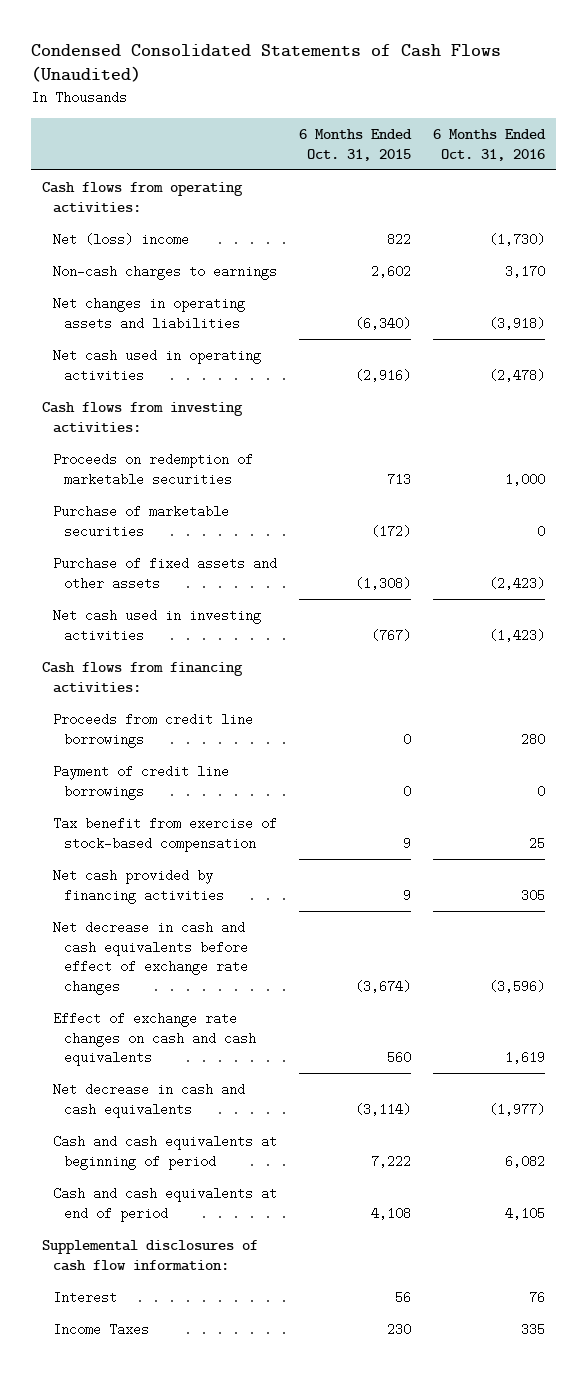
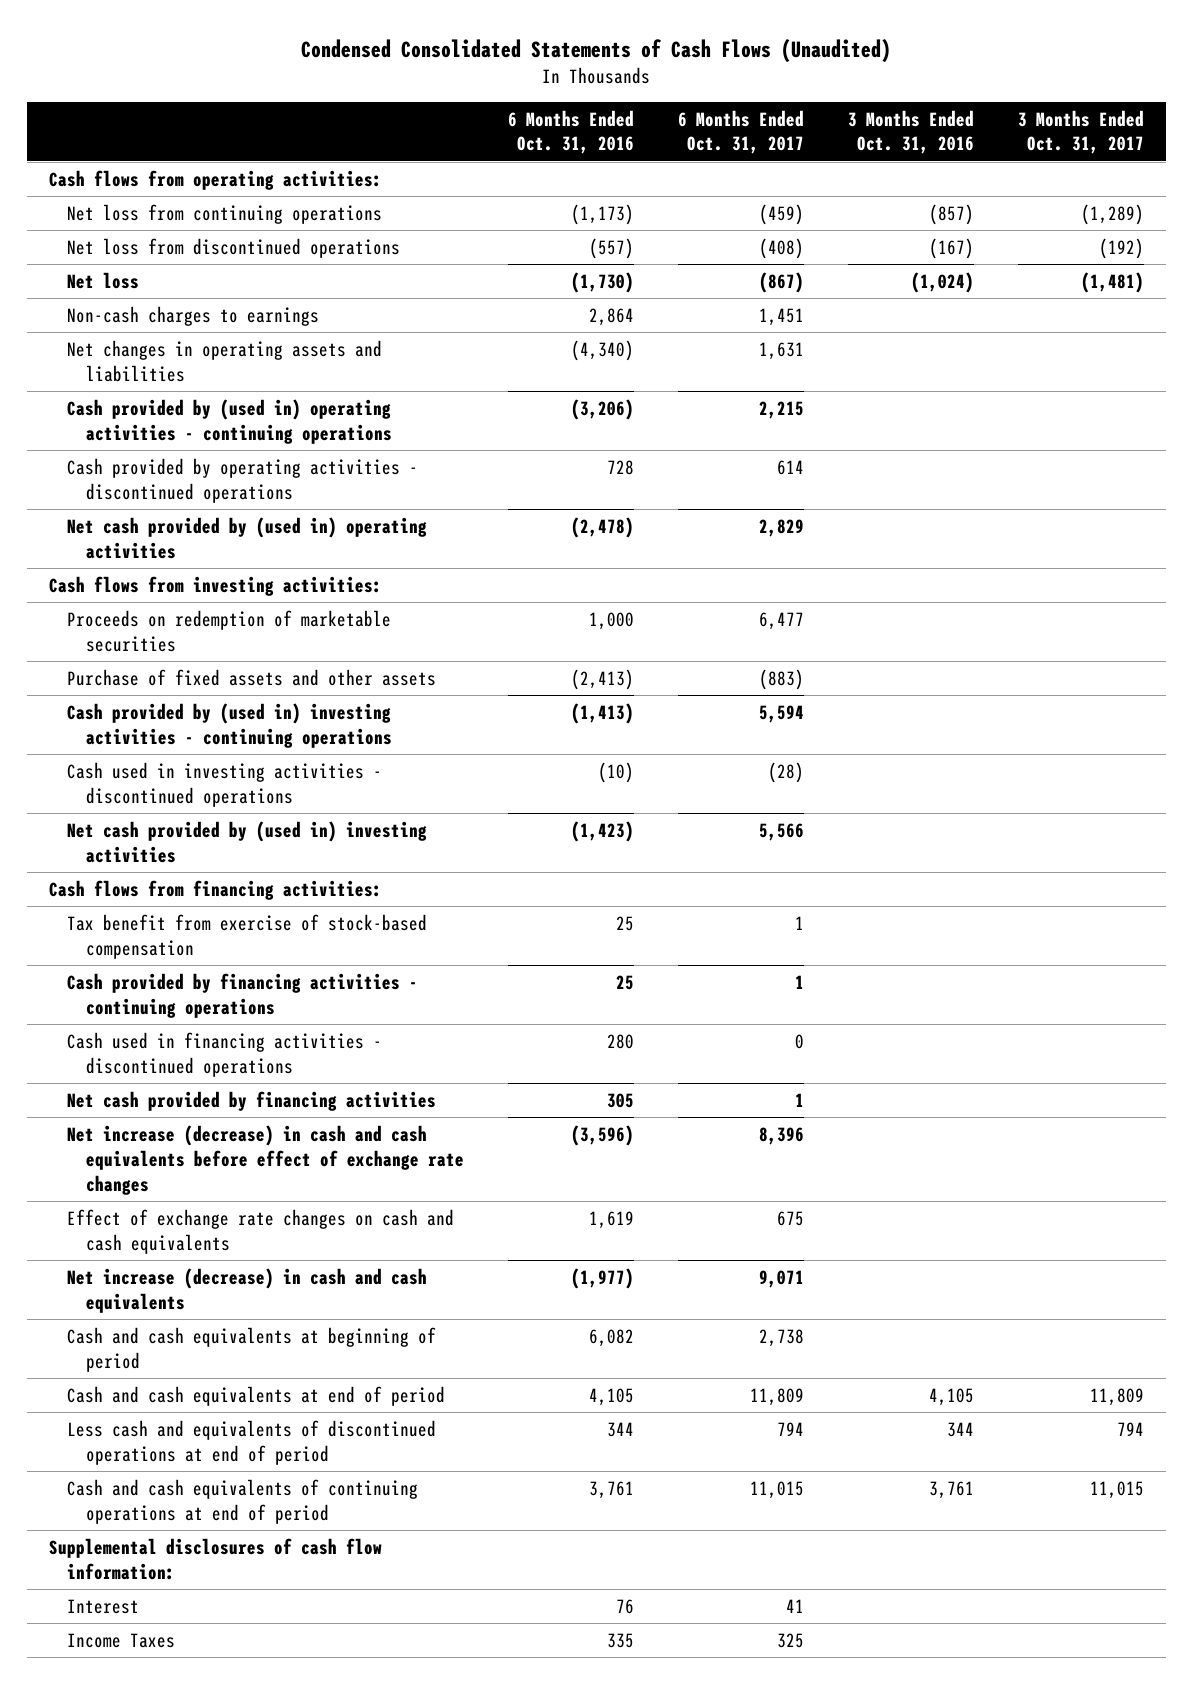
[299,128,413,161] 6 Months Ended Oct. 31, 2015 -> none
none -> [677,109,804,155] 6 Months Ended Oct. 31, 2017
none -> [847,109,974,155] 3 Months Ended Oct. 31, 2016
none -> [1017,109,1144,155] 3 Months Ended Oct. 31, 2017
none -> [67,203,383,224] Net loss from continuing operations
none -> [67,237,401,258] Net loss from discontinued operations
[52,232,189,246] Net (loss) income -> [67,271,140,289] Net loss
[505,264,546,278] 3,170 -> [588,307,634,326] 2,864
[489,316,546,330] (3,918) -> [570,339,634,361] (4,340)
none -> [67,398,392,444] Cash provided by (used in) operating activities - continuing operations
none -> [67,457,419,503] Cash provided by operating activities - discontinued operations
[52,348,261,382] Net cash used in operating activities -> [67,516,428,559] Net cash provided by (used in) operating activities
[52,504,229,538] Purchase of marketable securities -> none
[489,576,546,590] (2,423) -> [570,668,634,690] (2,413)
none -> [67,702,392,748] Cash provided by (used in) investing activities - continuing operations
none -> [67,761,383,807] Cash used in investing activities - discontinued operations
[52,608,261,642] Net cash used in investing activities -> [67,820,428,863] Net cash provided by (used in) investing activities
[52,712,253,748] Proceeds from credit line borrowings -> none
[52,764,229,800] Payment of credit line borrowings -> none
none -> [67,972,419,1018] Cash provided by financing activities - continuing operations
none -> [67,1031,383,1077] Cash used in financing activities - discontinued operations
[52,920,249,996] Net decrease in cash and cash equivalents before effect of exchange rate changes -> [67,1124,464,1195] Net increase (decrease) in cash and cash equivalents before effect of exchange rate changes
[52,1082,245,1118] Net decrease in cash and cash equivalents -> [67,1267,428,1313] Net increase (decrease) in cash and cash equivalents
none -> [67,1419,437,1465] Less cash and equivalents of discontinued operations at end of period
none -> [67,1478,419,1524] Cash and cash equivalents of continuing operations at end of period

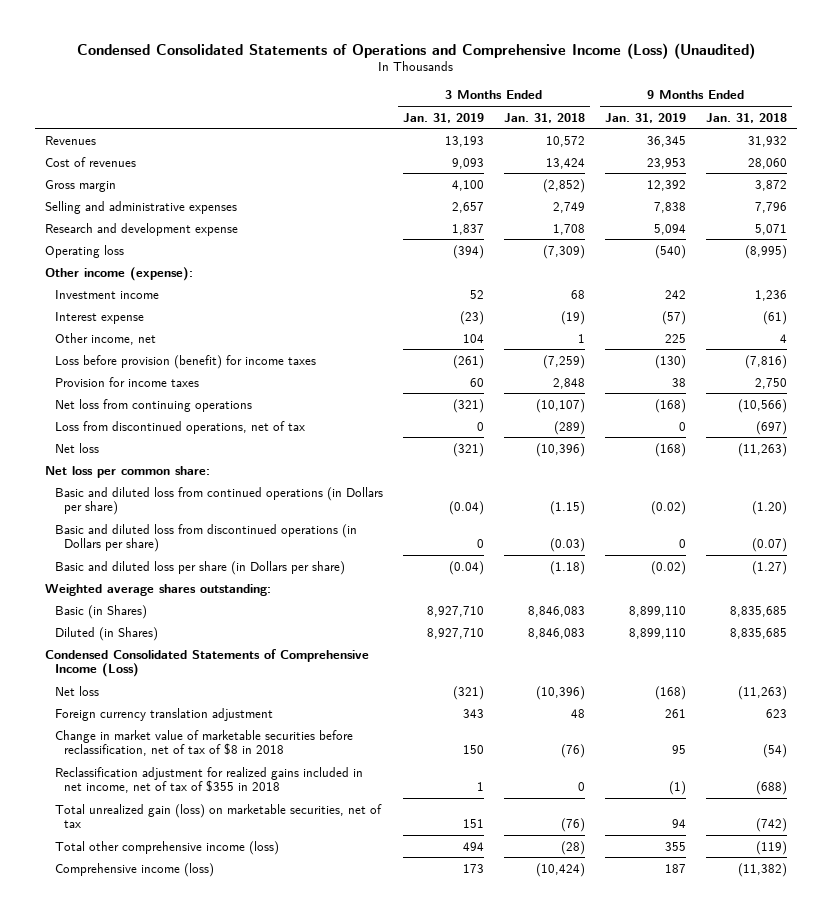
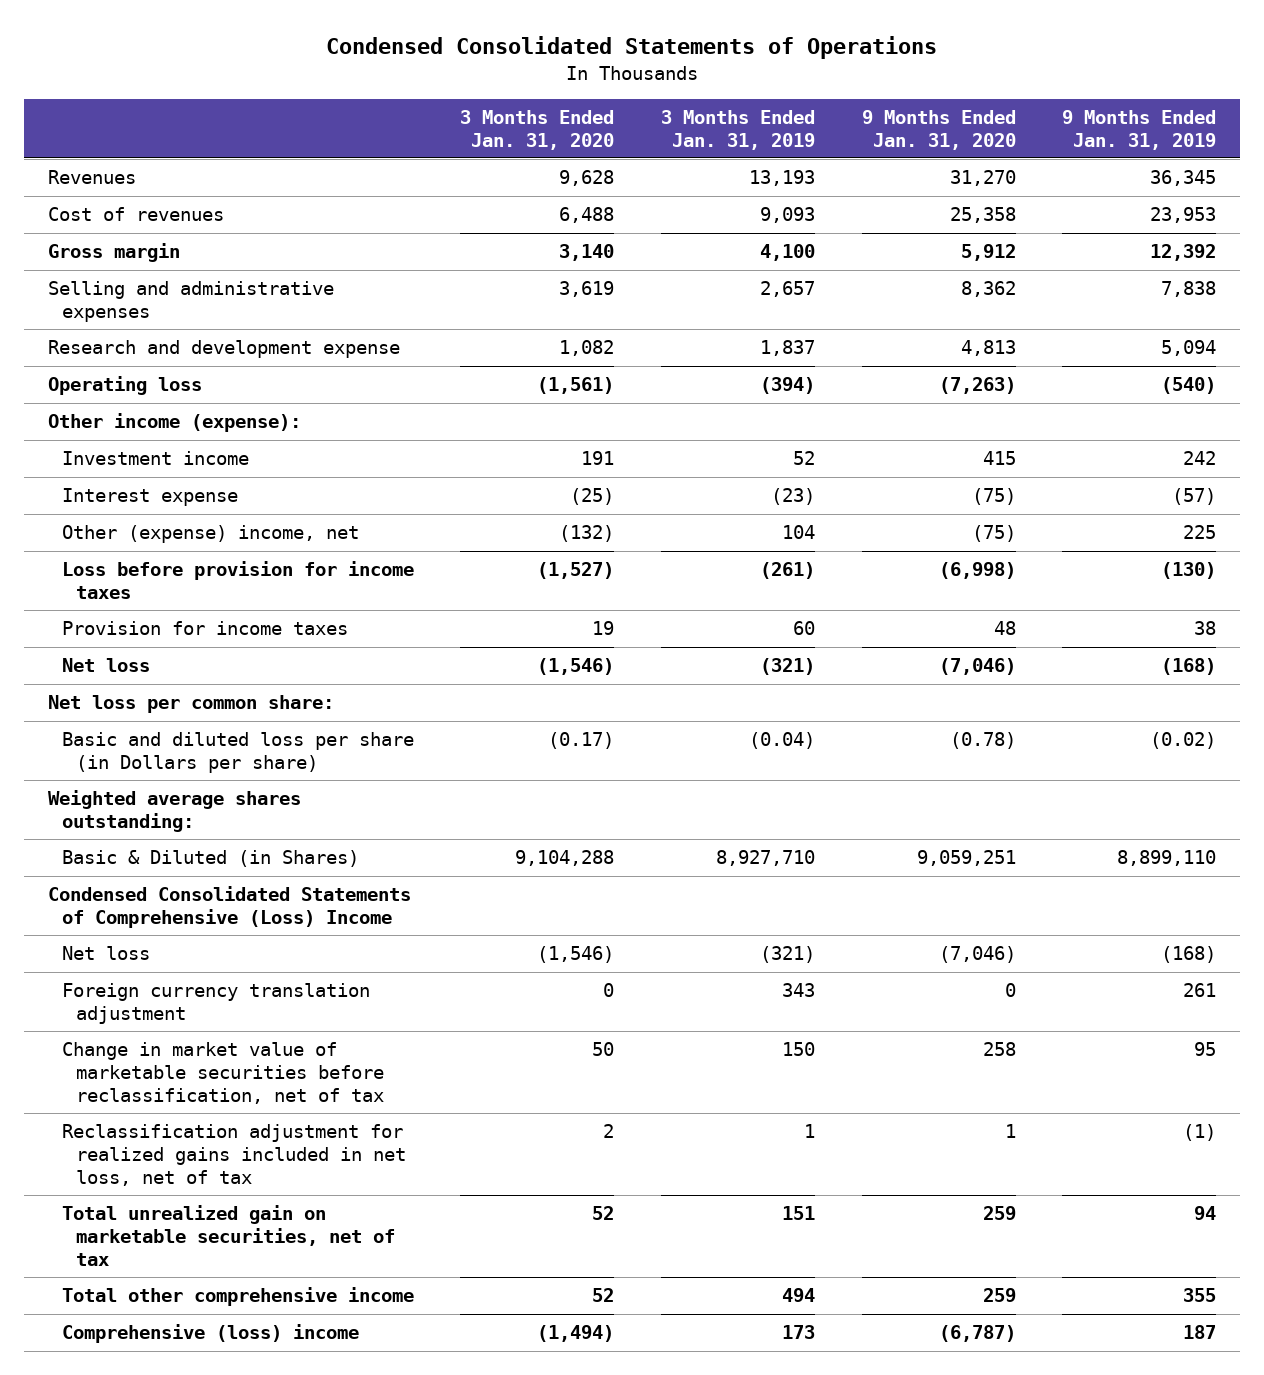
[76,42,755,59] Condensed Consolidated Statements of Operations and Comprehensive Income (Loss) (Unaudited) -> [325,35,937,59] Condensed Consolidated Statements of Operations
[503,112,585,123] Jan. 31, 2018 -> none
[705,112,787,123] Jan. 31, 2018 -> none
none -> [460,109,615,150] 3 Months Ended Jan. 31, 2020
none -> [861,109,1016,150] 9 Months Ended Jan. 31, 2020
[54,332,156,345] Other income, net -> [61,525,359,544] Other (expense) income, net
[54,354,316,369] Loss before provision (benefit) for income taxes -> [61,561,414,599] Loss before provision for income taxes
[54,398,252,412] Net loss from continuing operations -> none
[54,420,305,434] Loss from discontinued operations, net of tax -> none
[54,486,383,516] Basic and diluted loss from continued operations (in Dollars per share) -> none
[54,523,357,553] Basic and diluted loss from discontinued operations (in Dollars per share) -> none
[54,604,147,619] Basic (in Shares) -> none
[54,626,158,641] Diluted (in Shares) -> [61,850,359,868] Basic & Diluted (in Shares)
[45,648,370,678] Condensed Consolidated Statements of Comprehensive Income (Loss) -> [47,886,411,928] Condensed Consolidated Statements of Comprehensive (Loss) Income
[54,729,353,757] Change in market value of marketable securities before reclassification, net of tax of $8 in 2018 -> [61,1042,384,1104] Change in market value of marketable securities before reclassification, net of tax
[54,766,363,794] Reclassification adjustment for realized gains included in net income, net of tax of $355 in 2018 -> [61,1124,406,1186] Reclassification adjustment for realized gains included in net loss, net of tax
[54,803,382,829] Total unrealized gain (loss) on marketable securities, net of tax -> [61,1205,395,1266] Total unrealized gain on marketable securities, net of tax
[54,840,279,855] Total other comprehensive income (loss) -> [61,1287,414,1307] Total other comprehensive income
[54,862,214,877] Comprehensive income (loss) -> [61,1324,359,1344] Comprehensive (loss) income

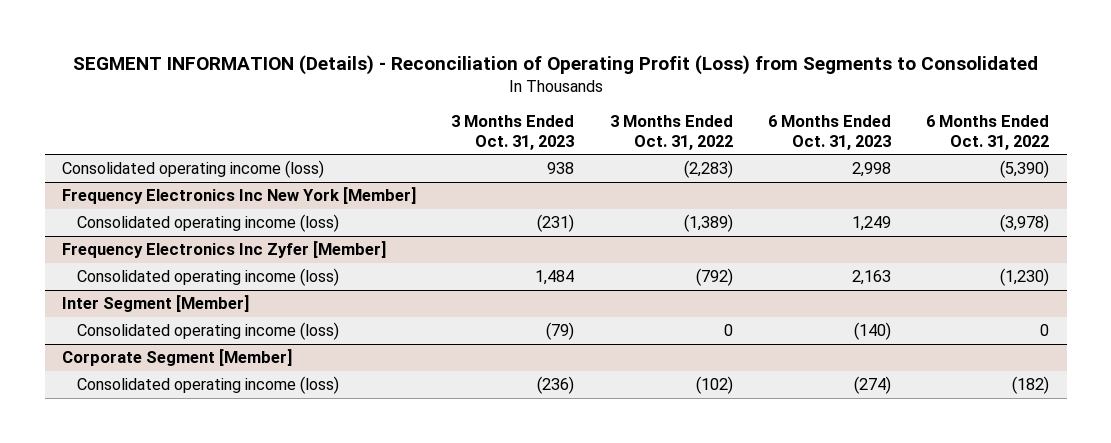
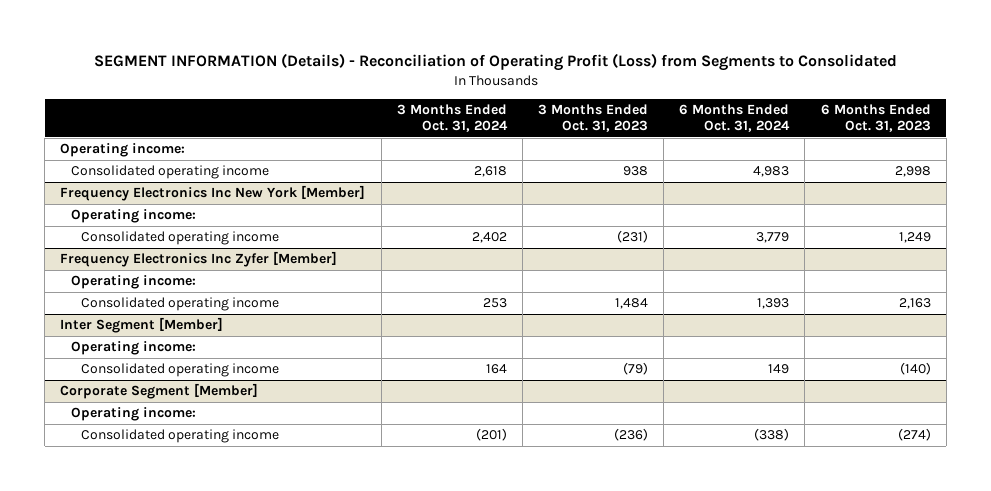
[609,115,733,150] 3 Months Ended Oct. 31, 2022 -> none
[926,115,1050,150] 6 Months Ended Oct. 31, 2022 -> none
none -> [396,104,508,133] 3 Months Ended Oct. 31, 2024
none -> [679,104,791,133] 6 Months Ended Oct. 31, 2024
none -> [60,143,186,158] Operating income:
[62,160,325,179] Consolidated operating income (loss) -> [70,165,269,180] Consolidated operating income
none -> [70,209,196,224] Operating income:
[77,214,340,233] Consolidated operating income (loss) -> [81,231,280,246] Consolidated operating income
none -> [70,275,196,290] Operating income:
[77,268,340,287] Consolidated operating income (loss) -> [81,297,280,312] Consolidated operating income
none -> [70,341,196,356] Operating income:
[77,322,340,341] Consolidated operating income (loss) -> [81,363,280,378] Consolidated operating income
none -> [70,407,196,422] Operating income:
[77,376,340,395] Consolidated operating income (loss) -> [81,429,280,444] Consolidated operating income

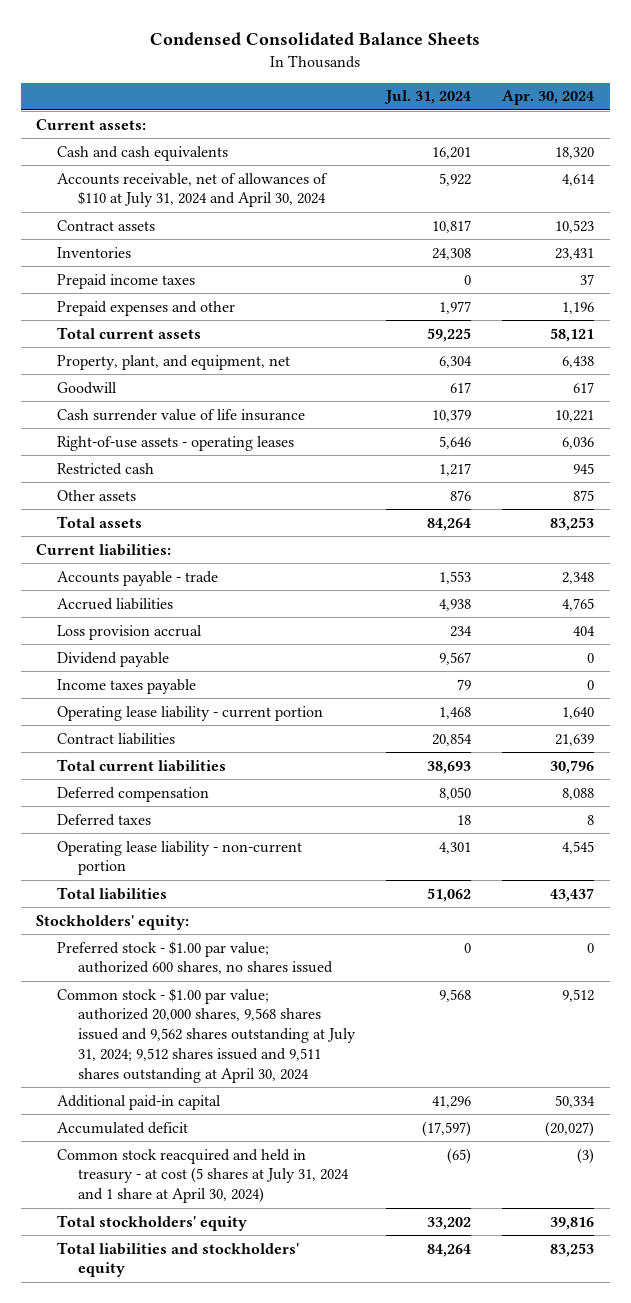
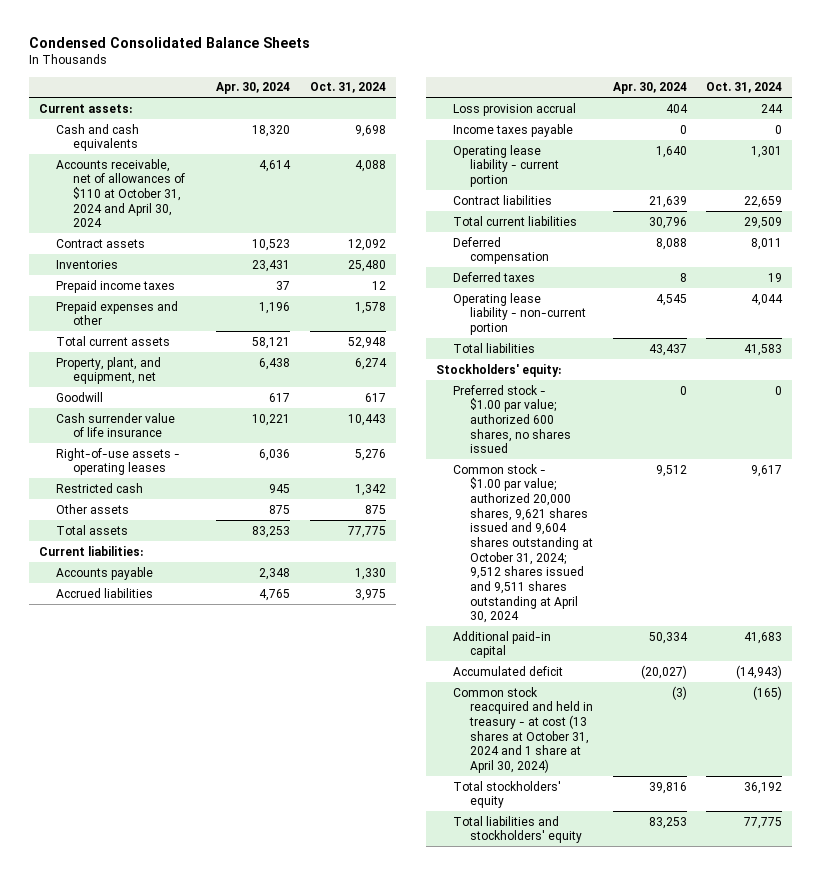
[383,90,471,105] Jul. 31, 2024 -> none
none -> [309,82,386,94] Oct. 31, 2024
[57,172,329,208] Accounts receivable, net of allowances of $110 at July 31, 2024 and April 30, 2024 -> [56,158,185,228] Accounts receivable, net of allowances of $110 at October 31, 2024 and April 30, 2024
[57,570,219,586] Accounts payable - trade -> [56,566,154,580] Accounts payable
[57,651,170,667] Dividend payable -> none
[57,987,356,1083] Common stock - $1.00 par value; authorized 20,000 shares, 9,568 shares issued and 9,562 shares outstanding at July 31, 2024; 9,512 shares issued and 9,511 shares outstanding at April 30, 2024 -> [452,463,593,624] Common stock - $1.00 par value; authorized 20,000 shares, 9,621 shares issued and 9,604 shares outstanding at October 31, 2024; 9,512 shares issued and 9,511 shares outstanding at April 30, 2024
[57,1148,349,1204] Common stock reacquired and held in treasury - at cost (5 shares at July 31, 2024 and 1 share at April 30, 2024) -> [452,686,593,773] Common stock reacquired and held in treasury - at cost (13 shares at October 31, 2024 and 1 share at April 30, 2024)

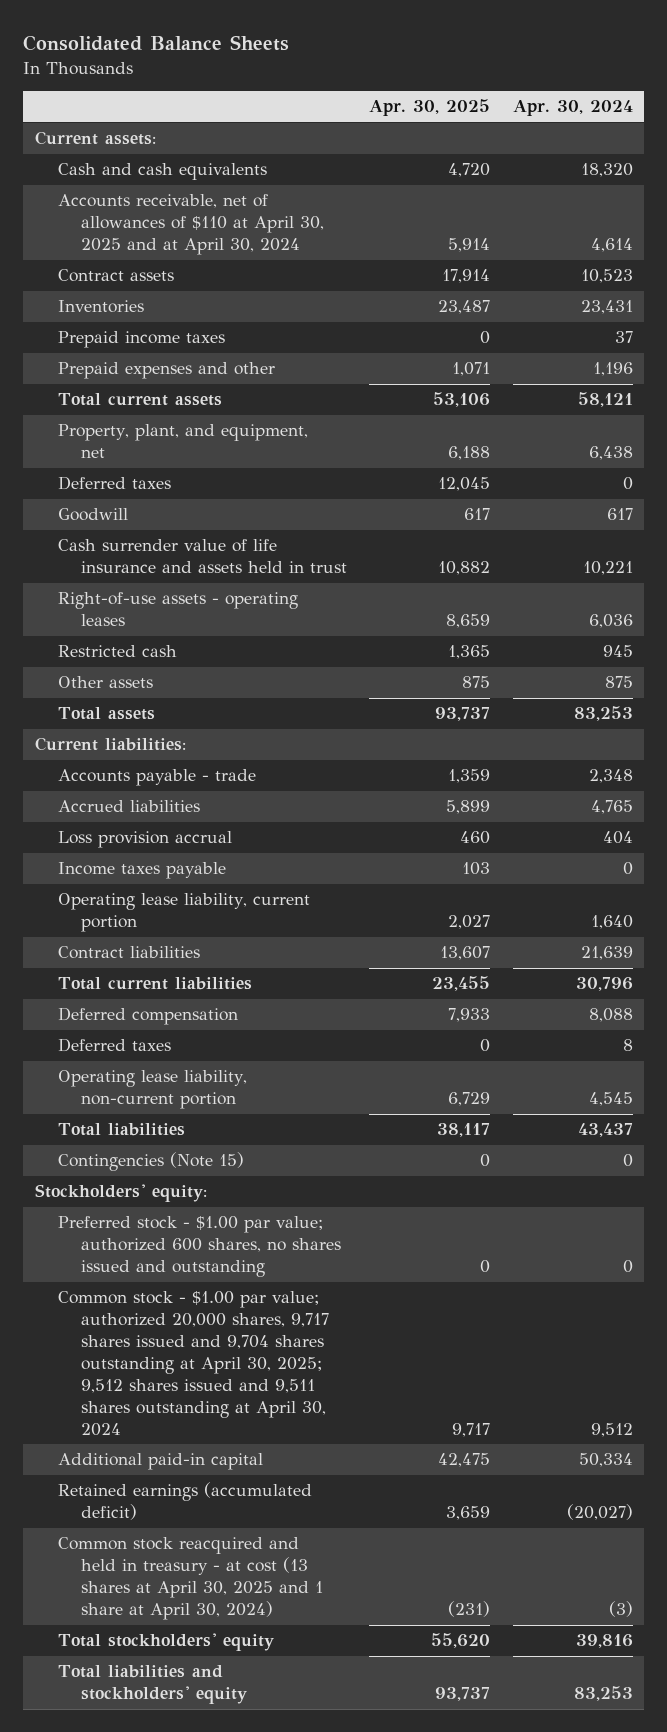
[29,37,311,49] Condensed Consolidated Balance Sheets -> [23,35,290,52] Consolidated Balance Sheets
[309,82,386,94] Oct. 31, 2024 -> none
none -> [369,99,491,117] Apr. 30, 2025
[56,158,185,228] Accounts receivable, net of allowances of $110 at October 31, 2024 and April 30, 2024 -> [57,194,324,256] Accounts receivable, net of allowances of $110 at April 30, 2025 and at April 30, 2024
none -> [57,476,171,491] Deferred taxes
[56,412,176,438] Cash surrender value of life insurance -> [57,539,347,574] Cash surrender value of life insurance and assets held in trust
[56,566,154,580] Accounts payable -> [57,769,256,787] Accounts payable - trade
[452,144,559,187] Operating lease liability - current portion -> [57,893,310,933] Operating lease liability, current portion
[452,292,586,335] Operating lease liability - non-current portion -> [57,1070,247,1110] Operating lease liability, non-current portion
none -> [57,1152,244,1172] Contingencies (Note 15)
[452,384,571,454] Preferred stock - $1.00 par value; authorized 600 shares, no shares issued -> [57,1216,341,1278] Preferred stock - $1.00 par value; authorized 600 shares, no shares issued and outstanding
[452,463,593,624] Common stock - $1.00 par value; authorized 20,000 shares, 9,621 shares issued and 9,604 shares outstanding at October 31, 2024; 9,512 shares issued and 9,511 shares outstanding at April 30, 2024 -> [57,1291,329,1436] Common stock - $1.00 par value; authorized 20,000 shares, 9,717 shares issued and 9,704 shares outstanding at April 30, 2025; 9,512 shares issued and 9,511 shares outstanding at April 30, 2024
[452,665,563,676] Accumulated deficit -> [57,1482,312,1521] Retained earnings (accumulated deficit)
[452,686,593,773] Common stock reacquired and held in treasury - at cost (13 shares at October 31, 2024 and 1 share at April 30, 2024) -> [57,1537,323,1621] Common stock reacquired and held in treasury - at cost (13 shares at April 30, 2025 and 1 share at April 30, 2024)

